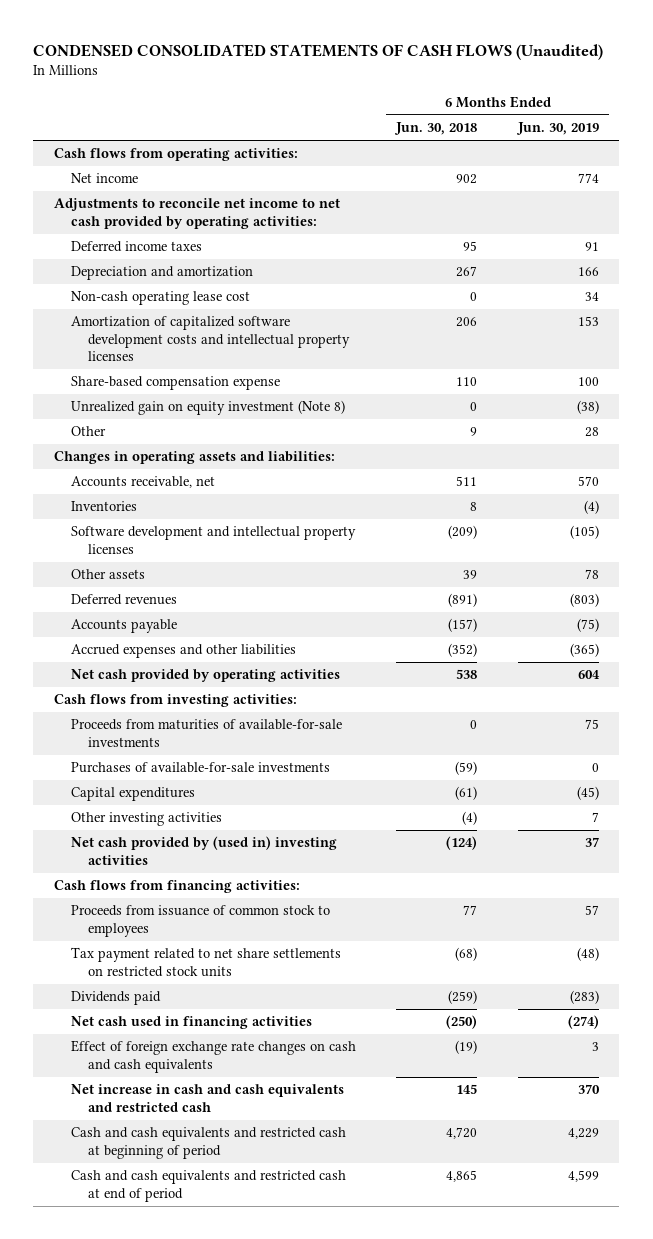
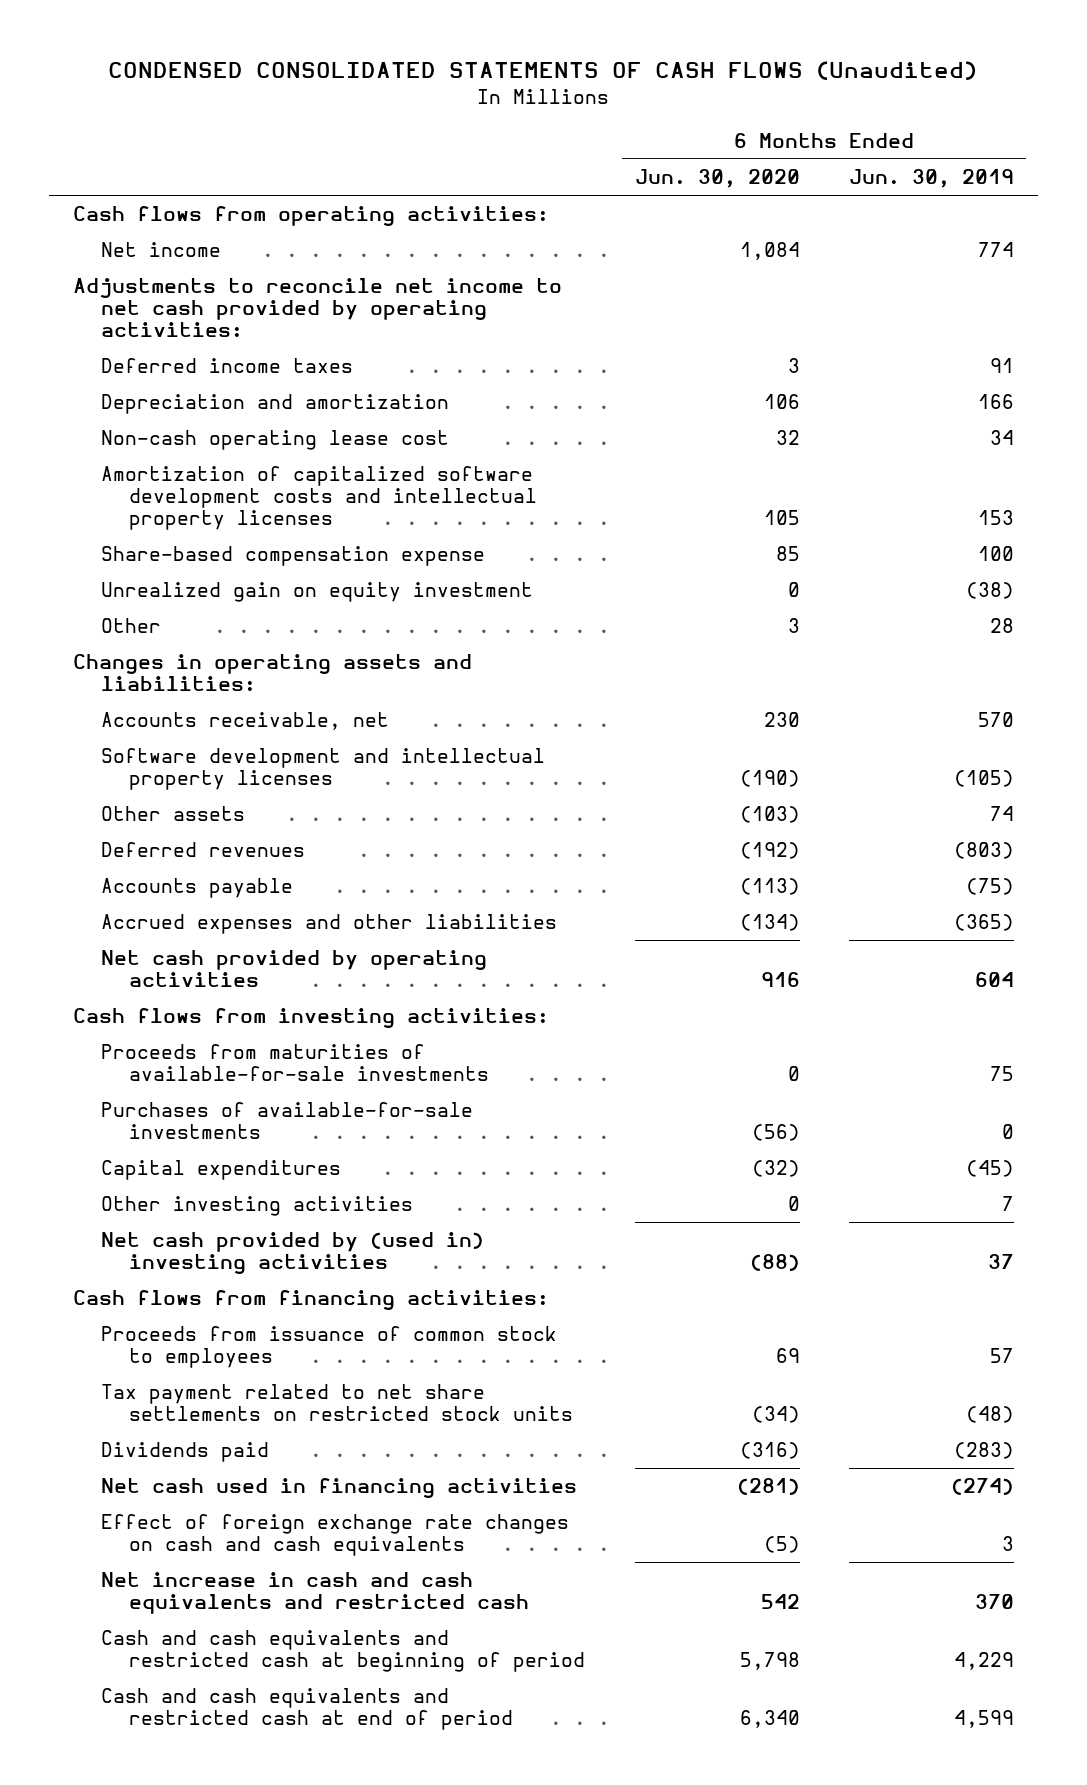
[394,122,478,136] Jun. 30, 2018 -> none
none -> [634,169,800,189] Jun. 30, 2020
[70,400,345,416] Unrealized gain on equity investment (Note 8) -> [101,582,534,603] Unrealized gain on equity investment
[70,501,137,512] Inventories -> none
[585,569,600,580] 78 -> [989,806,1014,822] 74

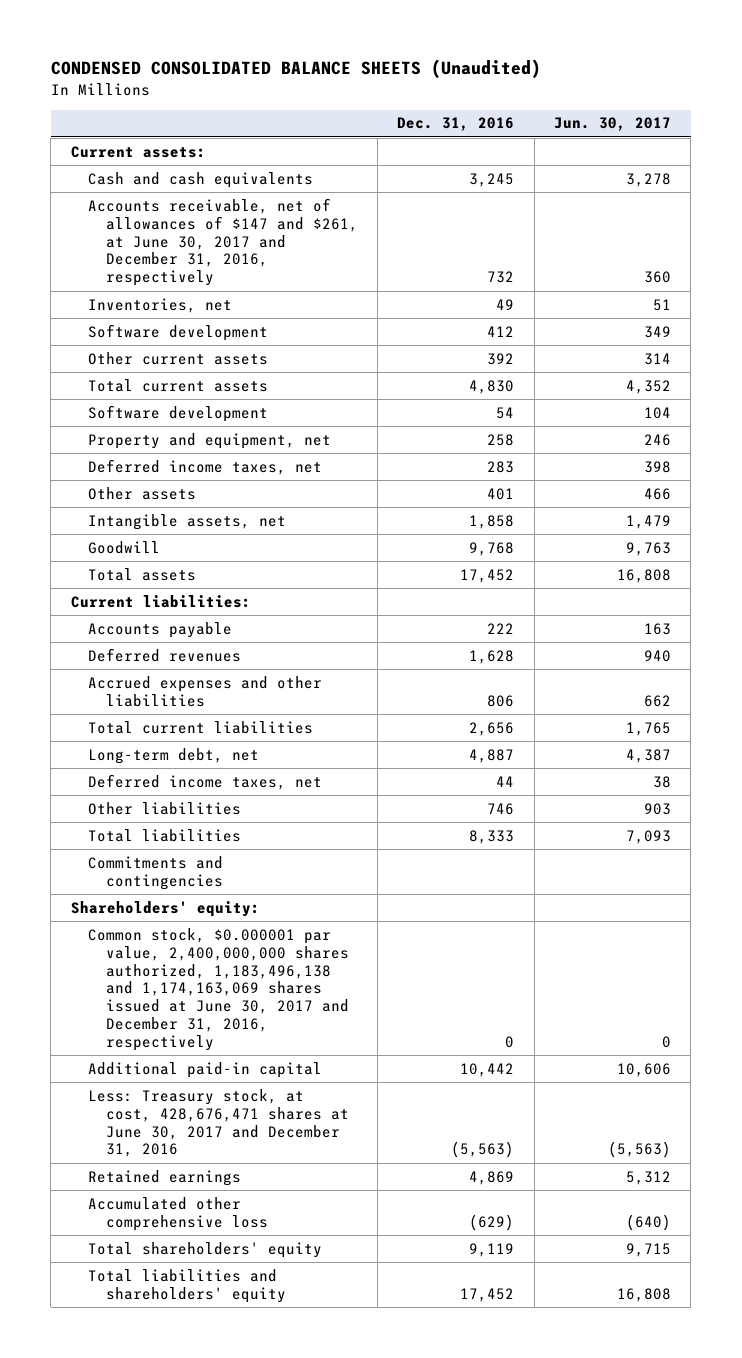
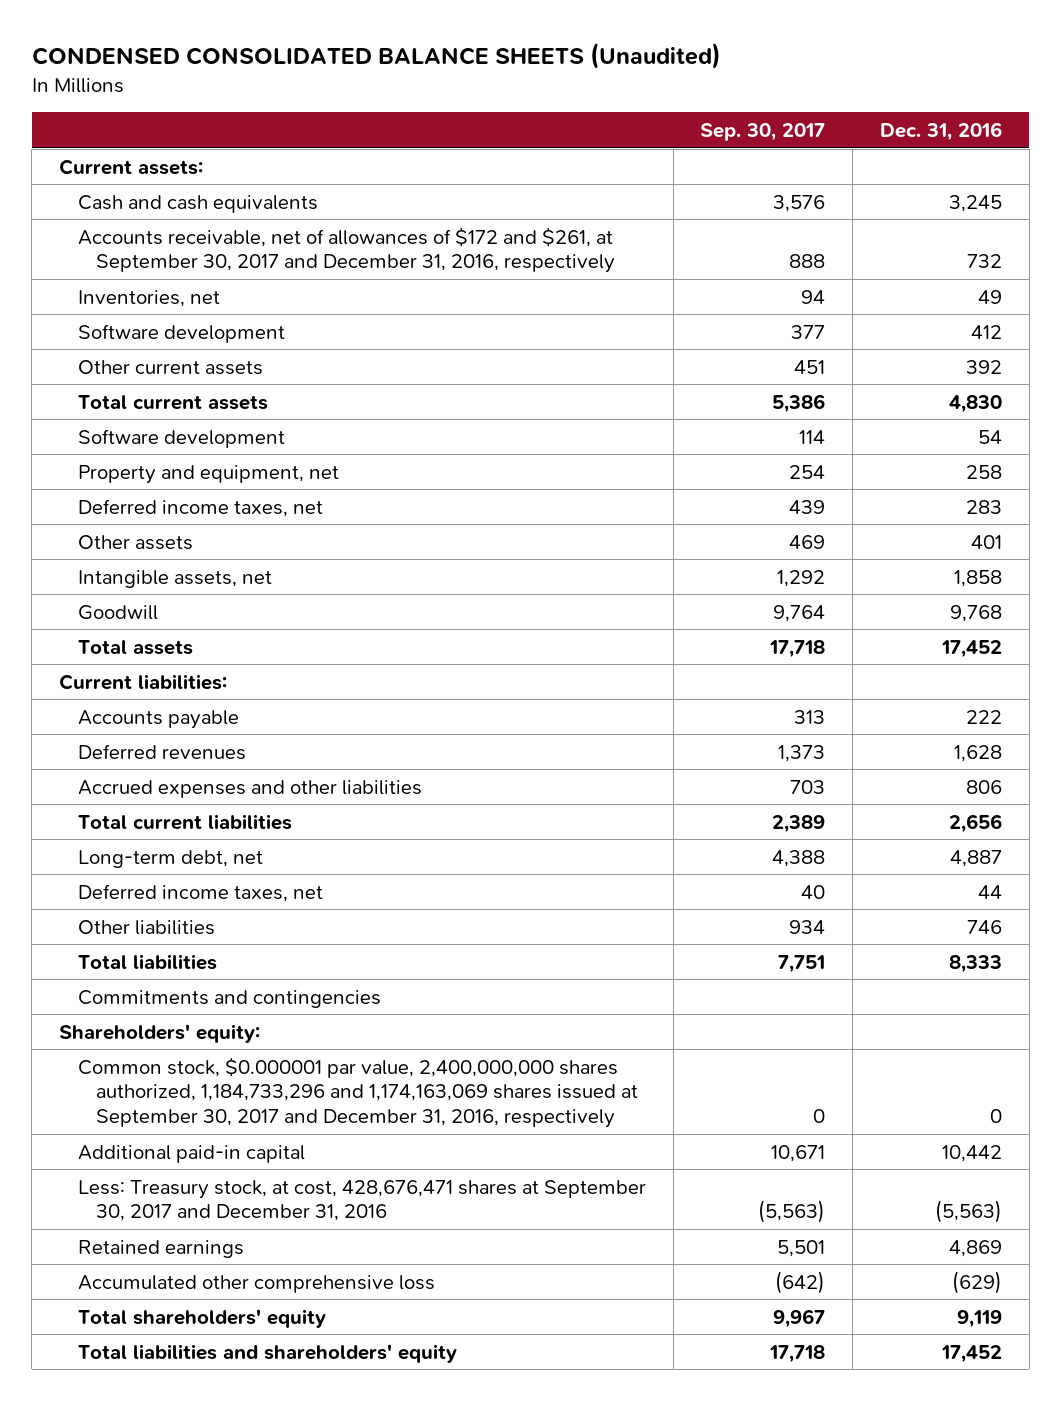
[554,117,672,132] Jun. 30, 2017 -> none
none -> [700,122,826,141] Sep. 30, 2017
[88,197,358,287] Accounts receivable, net of allowances of $147 and $261, at June 30, 2017 and December 31, 2016, respectively -> [77,226,616,274] Accounts receivable, net of allowances of $172 and $261, at September 30, 2017 and December 31, 2016, respectively
[88,927,349,1052] Common stock, $0.000001 par value, 2,400,000,000 shares authorized, 1,183,496,138 and 1,174,163,069 shares issued at June 30, 2017 and December 31, 2016, respectively -> [77,1056,639,1129] Common stock, $0.000001 par value, 2,400,000,000 shares authorized, 1,184,733,296 and 1,174,163,069 shares issued at September 30, 2017 and December 31, 2016, respectively
[88,1088,349,1158] Less: Treasury stock, at cost, 428,676,471 shares at June 30, 2017 and December 31, 2016 -> [77,1179,646,1222] Less: Treasury stock, at cost, 428,676,471 shares at September 30, 2017 and December 31, 2016

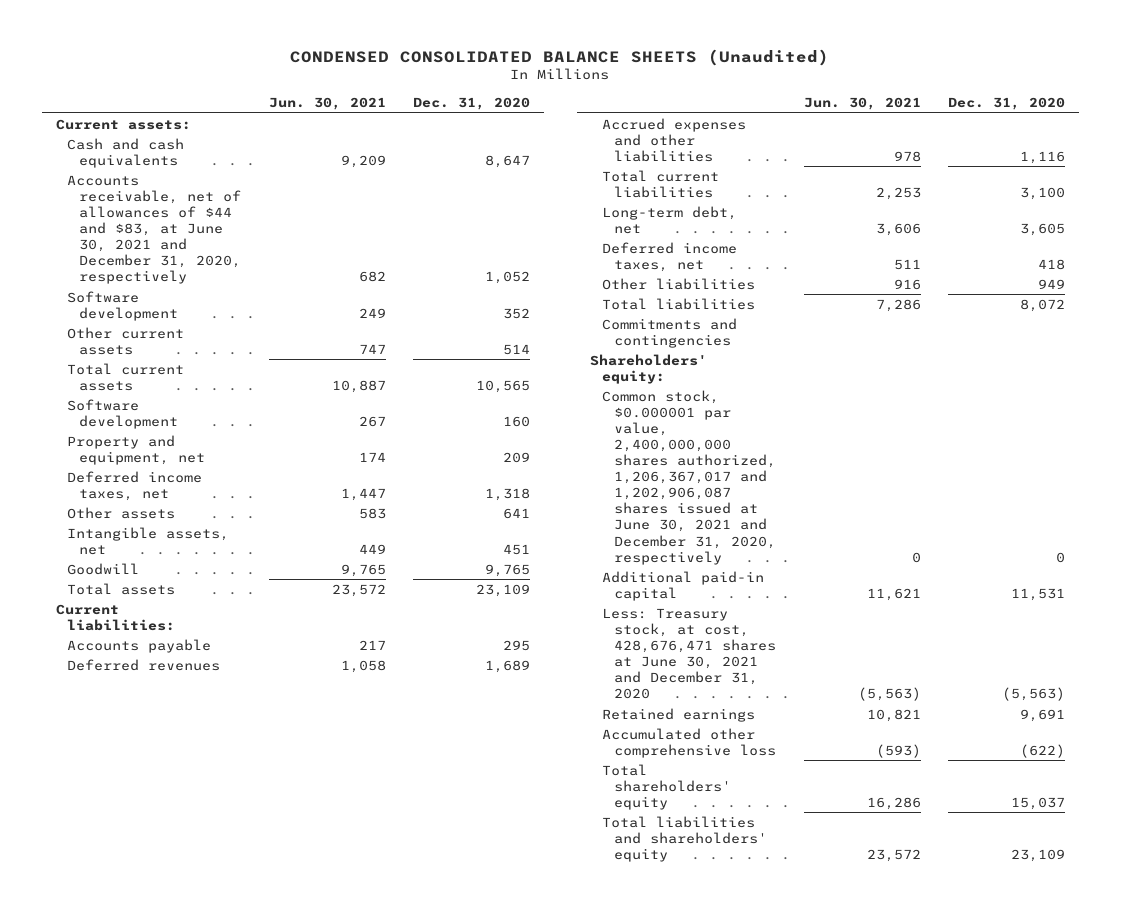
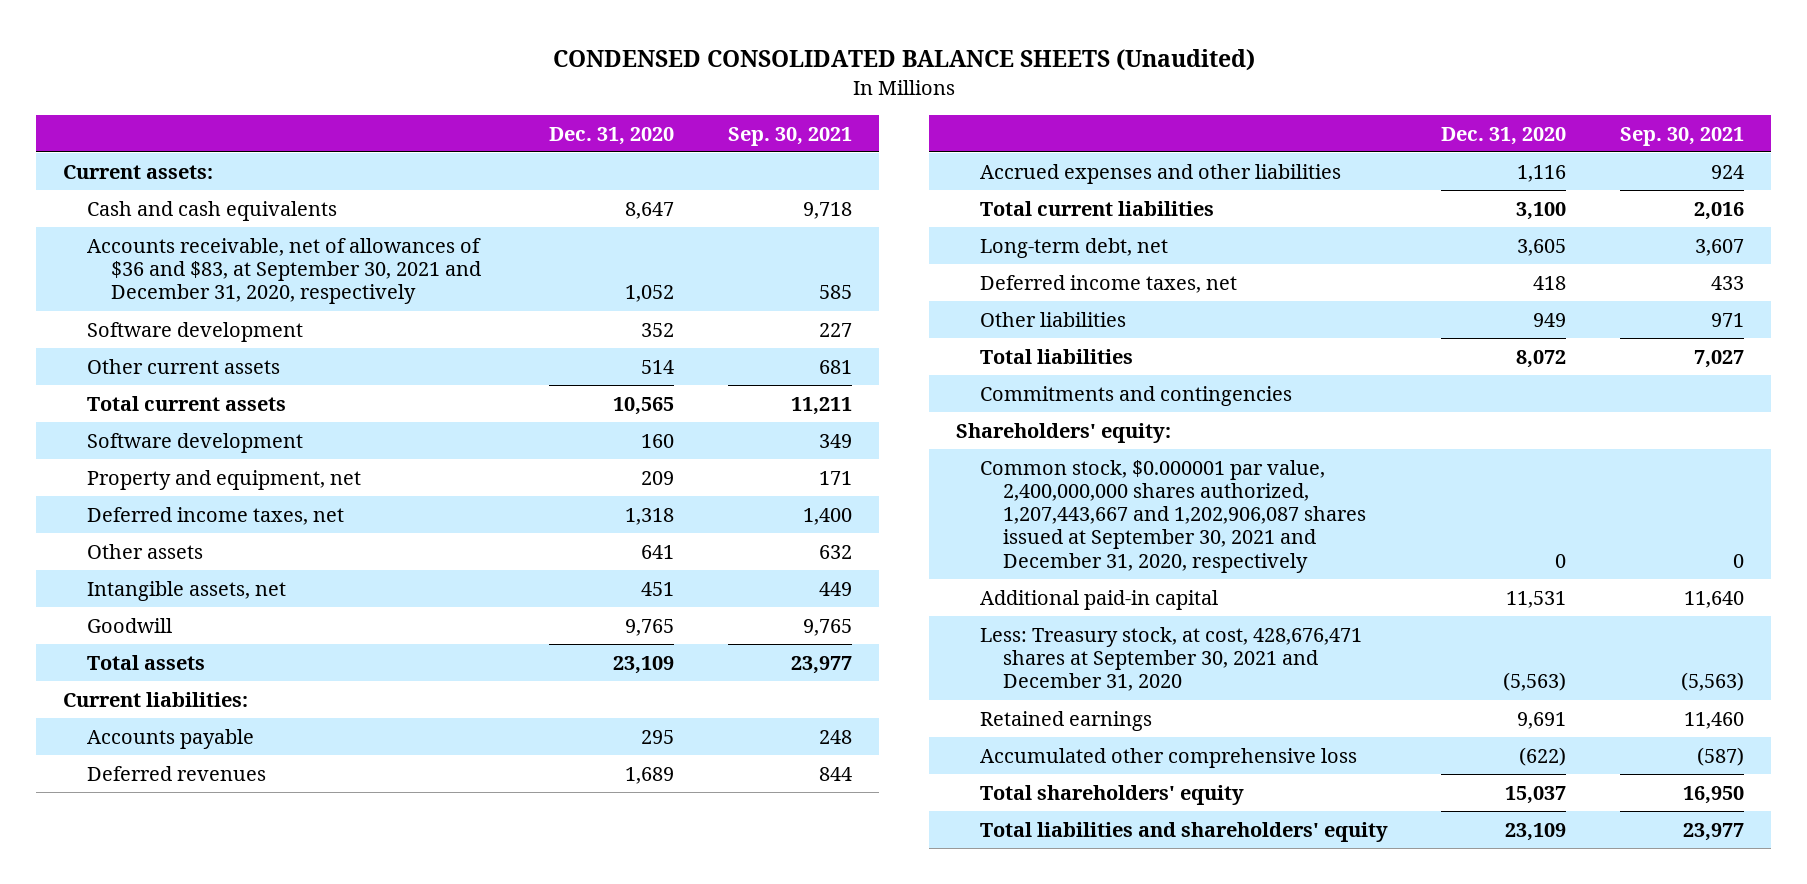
[268,97,386,111] Jun. 30, 2021 -> none
none -> [727,126,852,146] Sep. 30, 2021
[67,174,241,285] Accounts receivable, net of allowances of $44 and $83, at June 30, 2021 and December 31, 2020, respectively -> [87,237,482,305] Accounts receivable, net of allowances of $36 and $83, at September 30, 2021 and December 31, 2020, respectively
[602,389,776,565] Common stock, $0.000001 par value, 2,400,000,000 shares authorized, 1,206,367,017 and 1,202,906,087 shares issued at June 30, 2021 and December 31, 2020, respectively -> [979,459,1367,573] Common stock, $0.000001 par value, 2,400,000,000 shares authorized, 1,207,443,667 and 1,202,906,087 shares issued at September 30, 2021 and December 31, 2020, respectively
[602,607,776,700] Less: Treasury stock, at cost, 428,676,471 shares at June 30, 2021 and December 31, 2020 -> [979,626,1362,692] Less: Treasury stock, at cost, 428,676,471 shares at September 30, 2021 and December 31, 2020

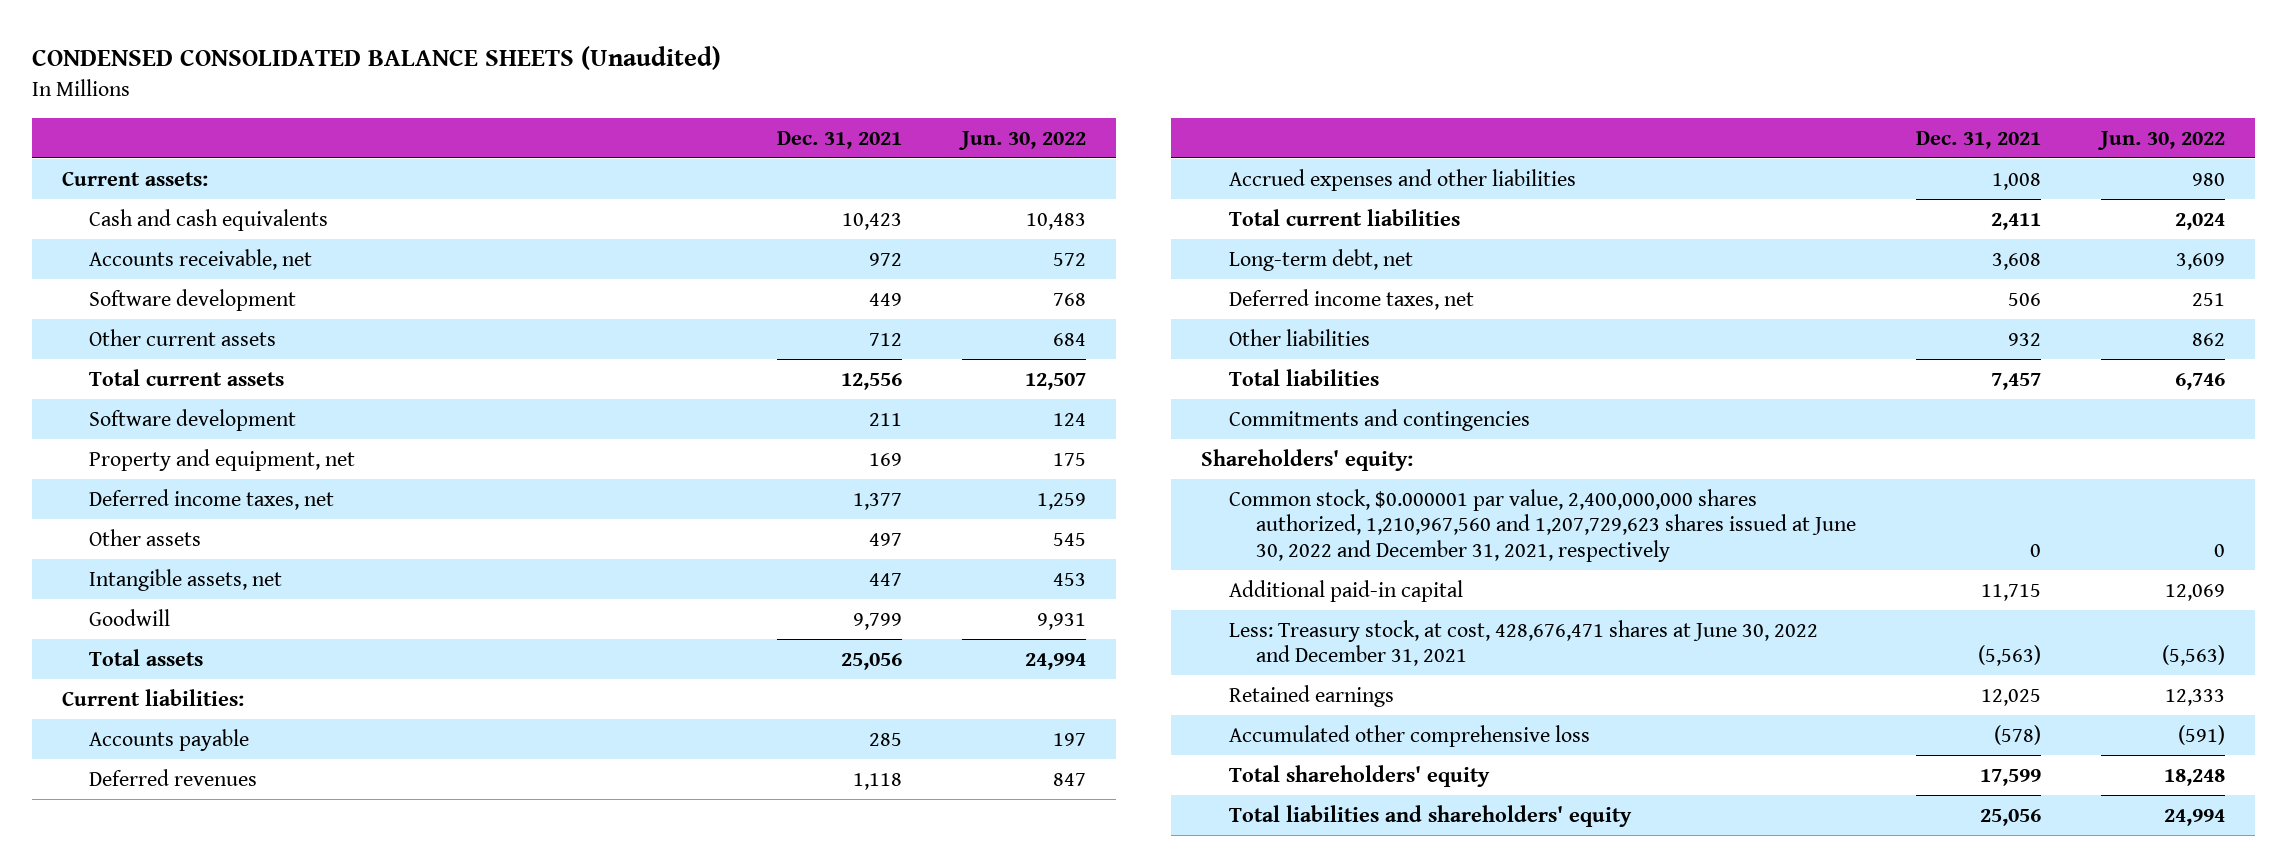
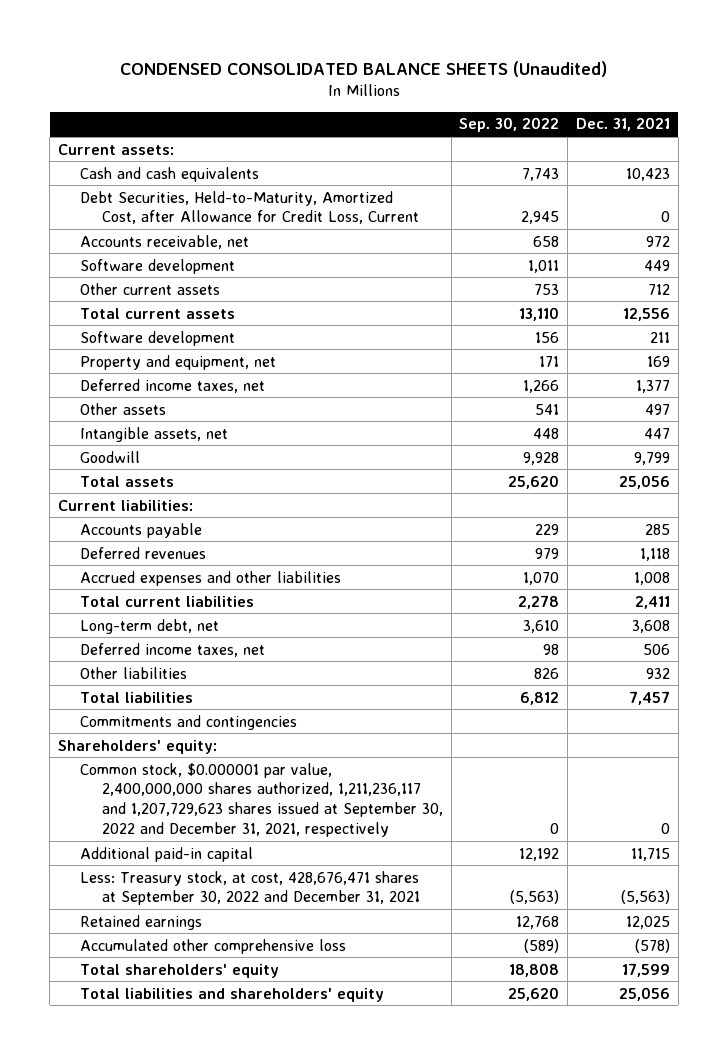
[957,130,1086,150] Jun. 30, 2022 -> none
none -> [459,117,560,133] Sep. 30, 2022
none -> [80,190,419,225] Debt Securities, Held-to-Maturity, Amortized Cost, after Allowance for Credit Loss, Current
[1228,488,1856,562] Common stock, $0.000001 par value, 2,400,000,000 shares authorized, 1,210,967,560 and 1,207,729,623 shares issued at June 30, 2022 and December 31, 2021, respectively -> [80,762,443,838] Common stock, $0.000001 par value, 2,400,000,000 shares authorized, 1,211,236,117 and 1,207,729,623 shares issued at September 30, 2022 and December 31, 2021, respectively
[1228,619,1818,667] Less: Treasury stock, at cost, 428,676,471 shares at June 30, 2022 and December 31, 2021 -> [80,870,420,906] Less: Treasury stock, at cost, 428,676,471 shares at September 30, 2022 and December 31, 2021

